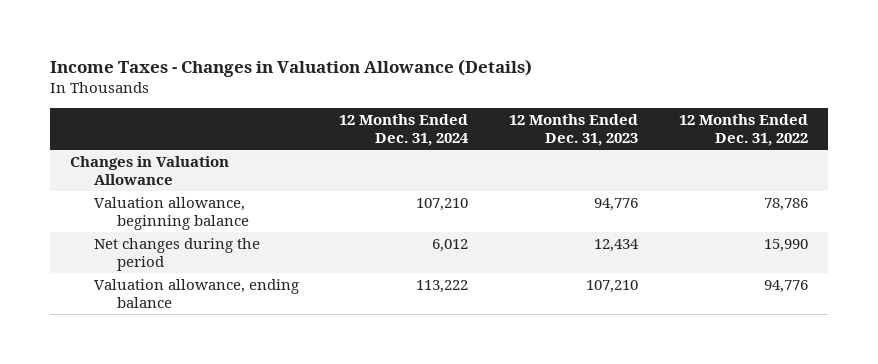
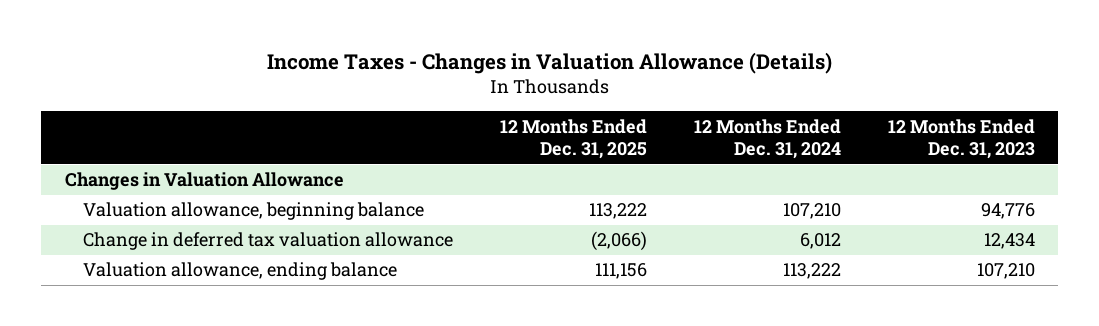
[678,113,808,147] 12 Months Ended Dec. 31, 2022 -> none
none -> [500,118,648,160] 12 Months Ended Dec. 31, 2025
[93,237,260,272] Net changes during the period -> [83,232,454,251] Change in deferred tax valuation allowance

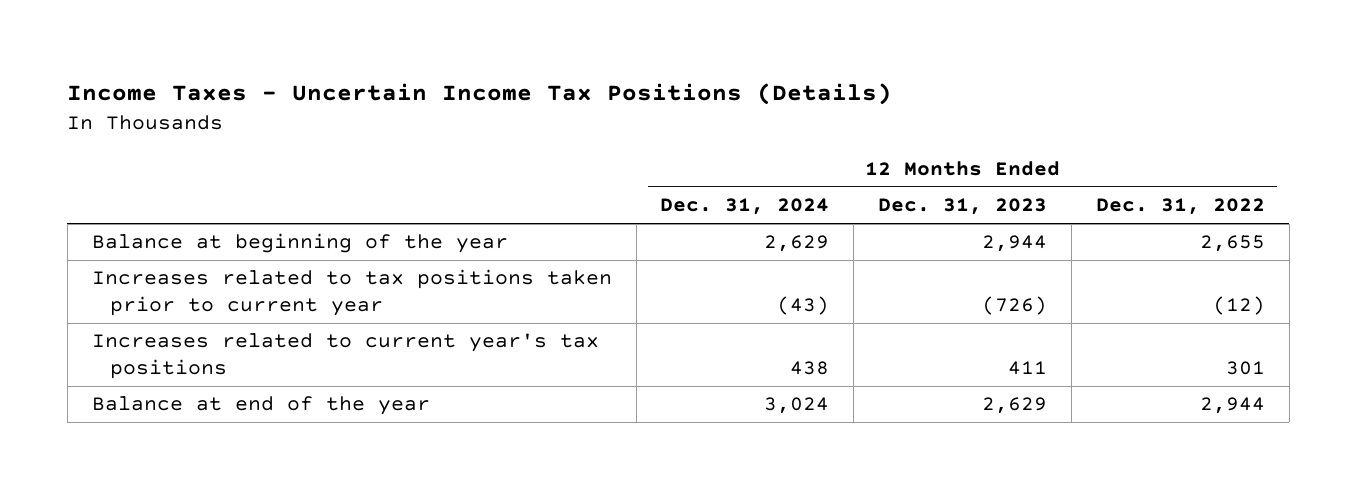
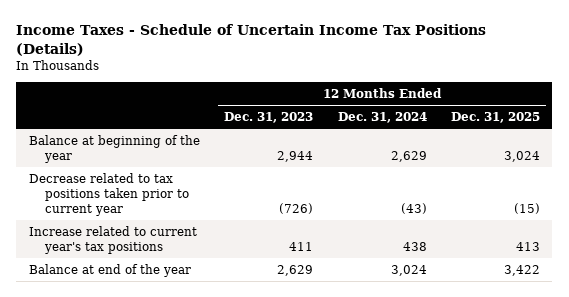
[67,83,893,106] Income Taxes - Uncertain Income Tax Positions (Details) -> [16,24,487,56] Income Taxes - Schedule of Uncertain Income Tax Positions (Details)
[1095,198,1265,216] Dec. 31, 2022 -> none
none -> [451,112,541,124] Dec. 31, 2025
[91,269,612,317] Increases related to tax positions taken prior to current year -> [28,172,189,216] Decrease related to tax positions taken prior to current year
[91,333,599,380] Increases related to current year's tax positions -> [28,225,197,254] Increase related to current year's tax positions

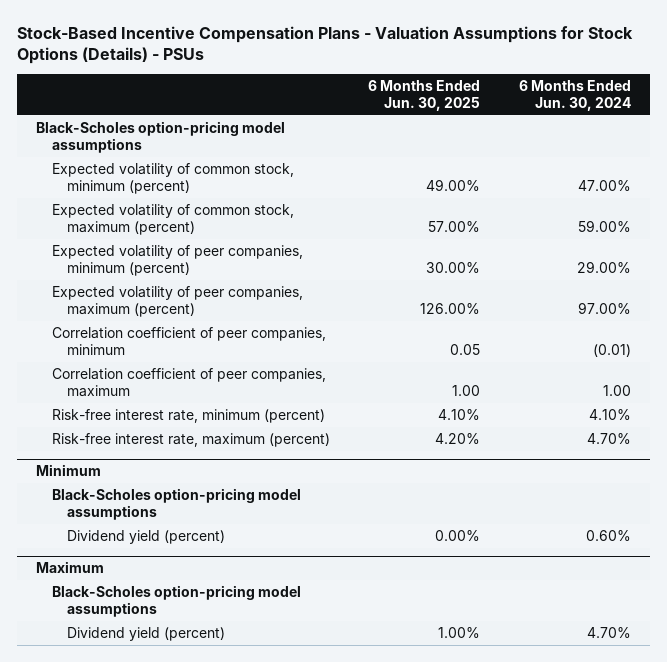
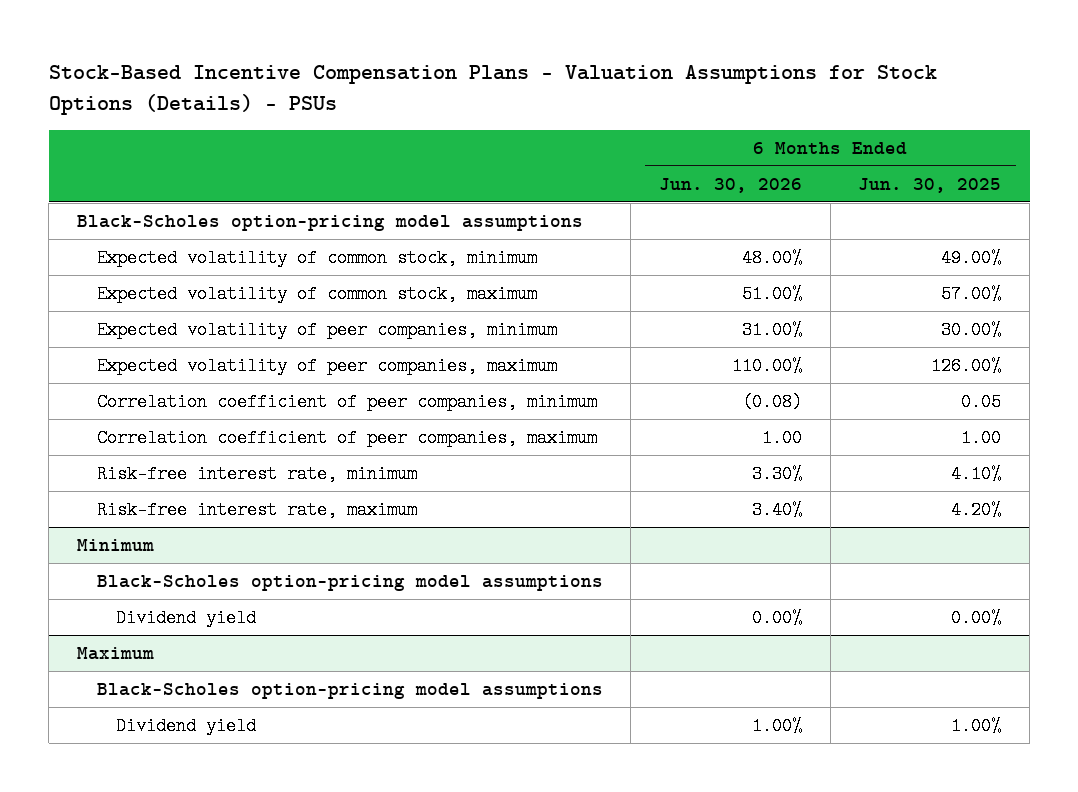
[518,79,631,111] 6 Months Ended Jun. 30, 2024 -> none
none -> [659,177,803,193] Jun. 30, 2026
[51,163,294,194] Expected volatility of common stock, minimum (percent) -> [96,248,537,267] Expected volatility of common stock, minimum
[51,204,294,235] Expected volatility of common stock, maximum (percent) -> [96,284,537,303] Expected volatility of common stock, maximum
[51,245,303,276] Expected volatility of peer companies, minimum (percent) -> [96,320,557,339] Expected volatility of peer companies, minimum
[51,286,303,317] Expected volatility of peer companies, maximum (percent) -> [96,356,557,375] Expected volatility of peer companies, maximum
[51,409,325,424] Risk-free interest rate, minimum (percent) -> [96,464,417,483] Risk-free interest rate, minimum
[51,433,330,448] Risk-free interest rate, maximum (percent) -> [96,500,417,519] Risk-free interest rate, maximum
[66,530,225,545] Dividend yield (percent) -> [116,608,257,627] Dividend yield
[66,627,225,642] Dividend yield (percent) -> [116,716,257,735] Dividend yield

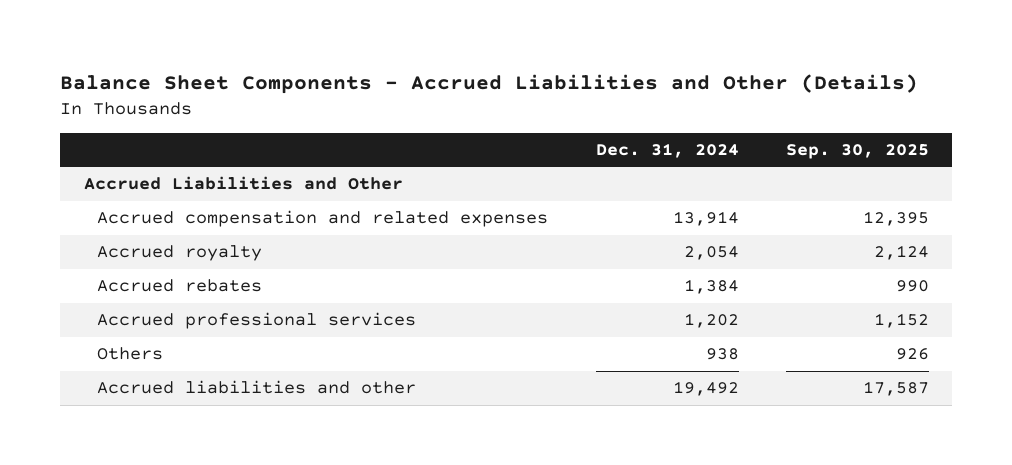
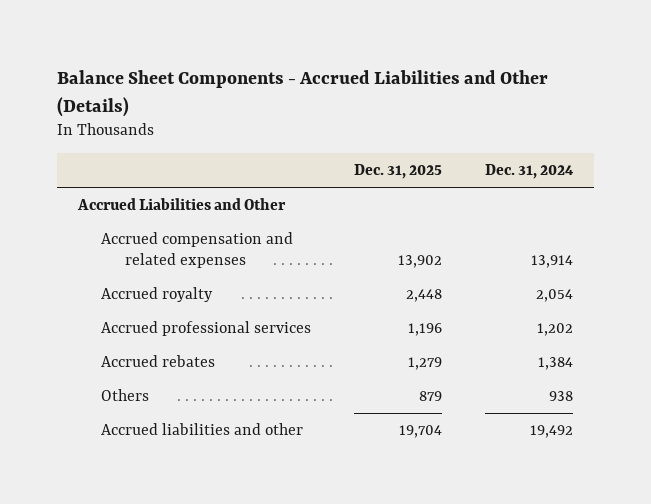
[785,143,929,159] Sep. 30, 2025 -> none
none -> [354,164,443,180] Dec. 31, 2025
[97,279,263,293] Accrued rebates -> [101,355,216,368] Accrued rebates

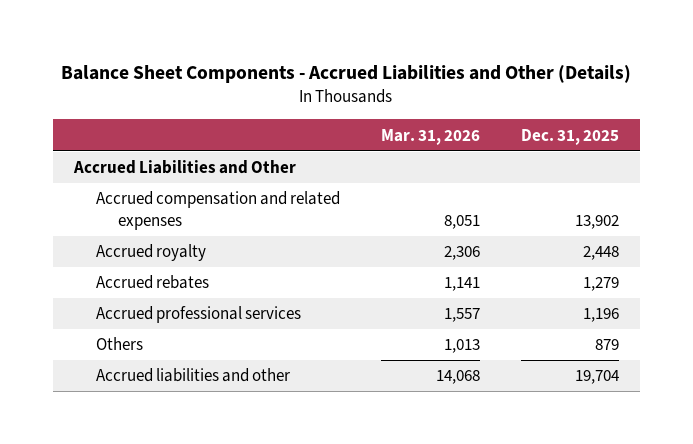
[484,164,574,180] Dec. 31, 2024 -> none
none -> [380,128,480,145] Mar. 31, 2026
[101,321,312,337] Accrued professional services -> [95,306,301,324] Accrued professional services

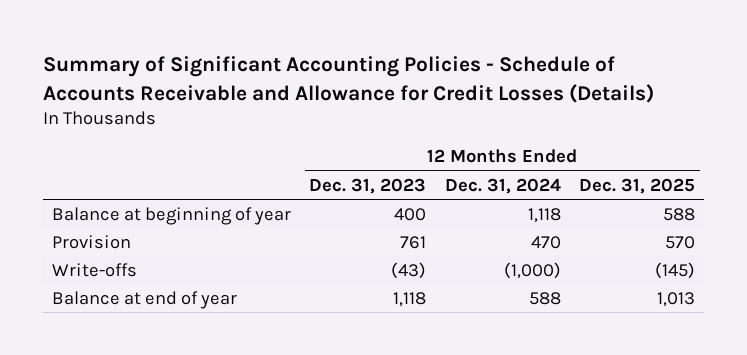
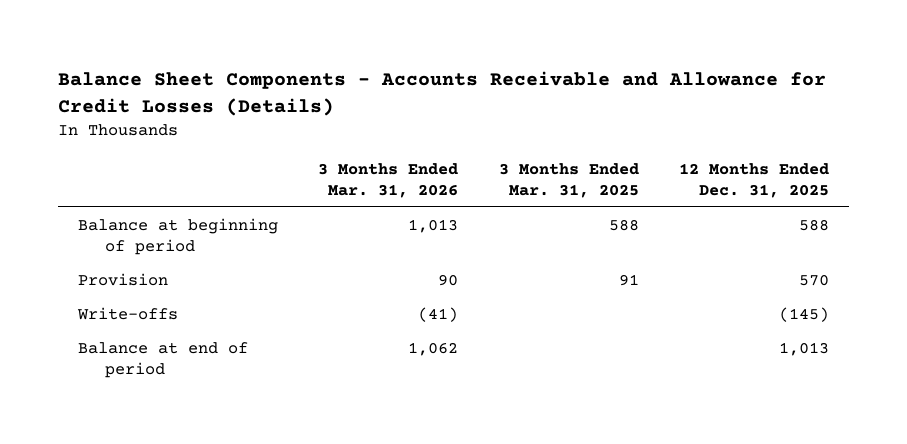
[42,56,654,103] Summary of Significant Accounting Policies - Schedule of Accounts Receivable and Allowance for Credit Losses (Details) -> [58,70,827,116] Balance Sheet Components - Accounts Receivable and Allowance for Credit Losses (Details)
[309,177,427,194] Dec. 31, 2023 -> none
[444,177,561,194] Dec. 31, 2024 -> none
none -> [318,162,459,199] 3 Months Ended Mar. 31, 2026
none -> [498,162,639,199] 3 Months Ended Mar. 31, 2025
[52,206,292,225] Balance at beginning of year -> [78,217,279,256] Balance at beginning of period
[52,290,238,309] Balance at end of year -> [78,341,249,379] Balance at end of period

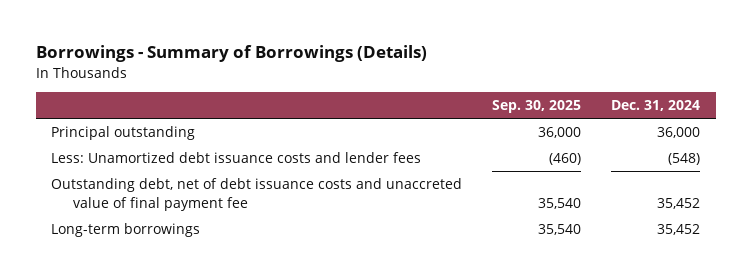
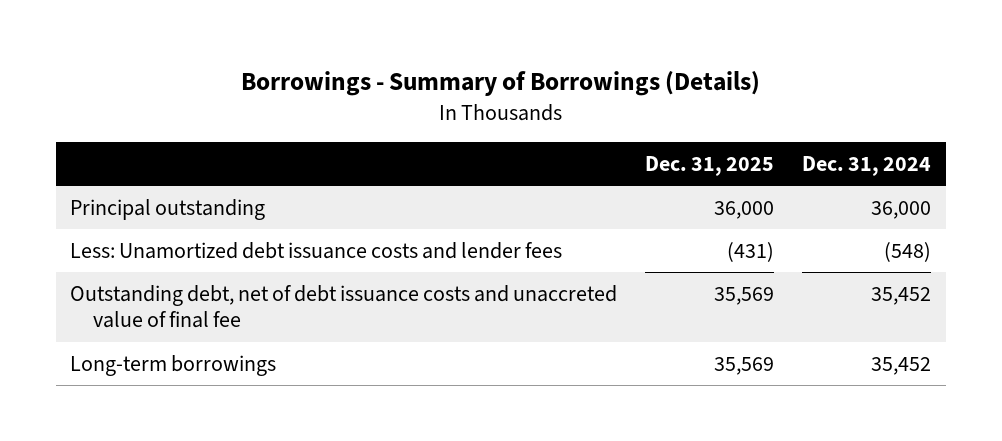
[492,99,582,113] Sep. 30, 2025 -> none
none -> [645,156,775,177] Dec. 31, 2025
[51,178,463,211] Outstanding debt, net of debt issuance costs and unaccreted value of final payment fee -> [70,284,618,329] Outstanding debt, net of debt issuance costs and unaccreted value of final fee

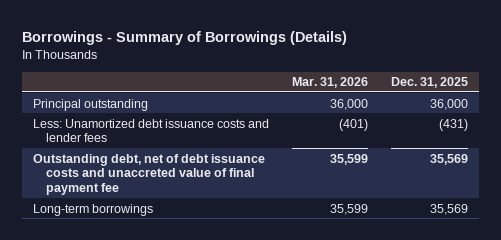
[802,156,932,177] Dec. 31, 2024 -> none
none -> [291,77,368,89] Mar. 31, 2026
[70,284,618,329] Outstanding debt, net of debt issuance costs and unaccreted value of final fee -> [33,153,266,196] Outstanding debt, net of debt issuance costs and unaccreted value of final payment fee

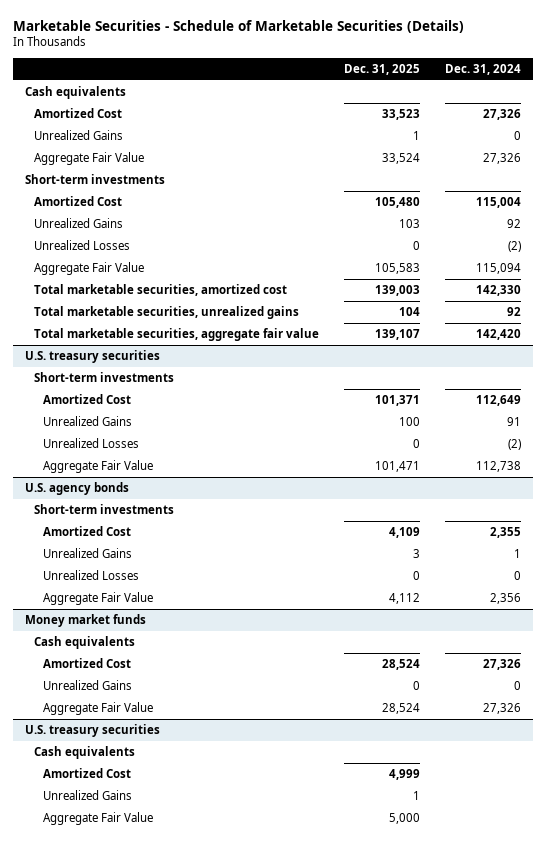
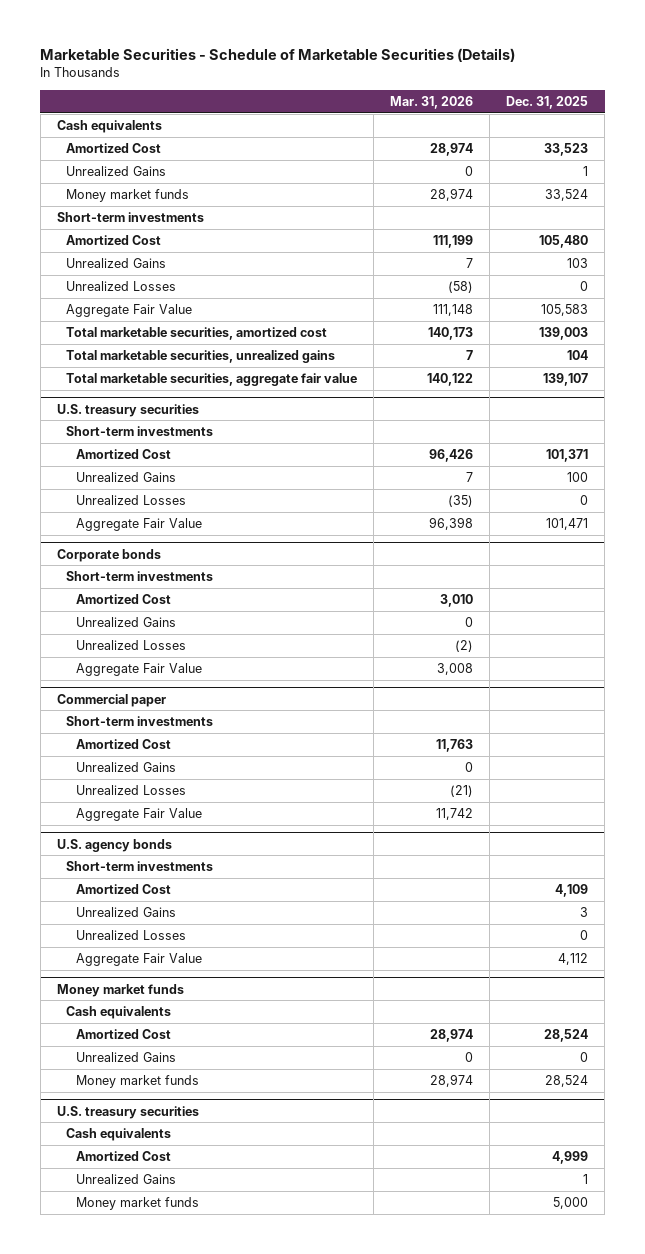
[444,63,521,75] Dec. 31, 2024 -> none
none -> [390,95,474,109] Mar. 31, 2026
[34,152,145,166] Aggregate Fair Value -> [66,189,190,203] Money market funds
none -> [56,548,161,562] Corporate bonds
none -> [66,571,214,582] Short-term investments
none -> [75,594,171,605] Amortized Cost
none -> [75,617,176,628] Unrealized Gains
none -> [75,640,186,651] Unrealized Losses
none -> [75,663,202,677] Aggregate Fair Value
none -> [56,693,166,707] Commercial paper
none -> [66,716,214,727] Short-term investments
none -> [75,739,171,750] Amortized Cost
none -> [75,762,176,773] Unrealized Gains
none -> [75,785,186,796] Unrealized Losses
none -> [75,808,202,822] Aggregate Fair Value
[43,702,154,716] Aggregate Fair Value -> [75,1075,199,1089] Money market funds
[43,812,154,826] Aggregate Fair Value -> [75,1197,199,1211] Money market funds

